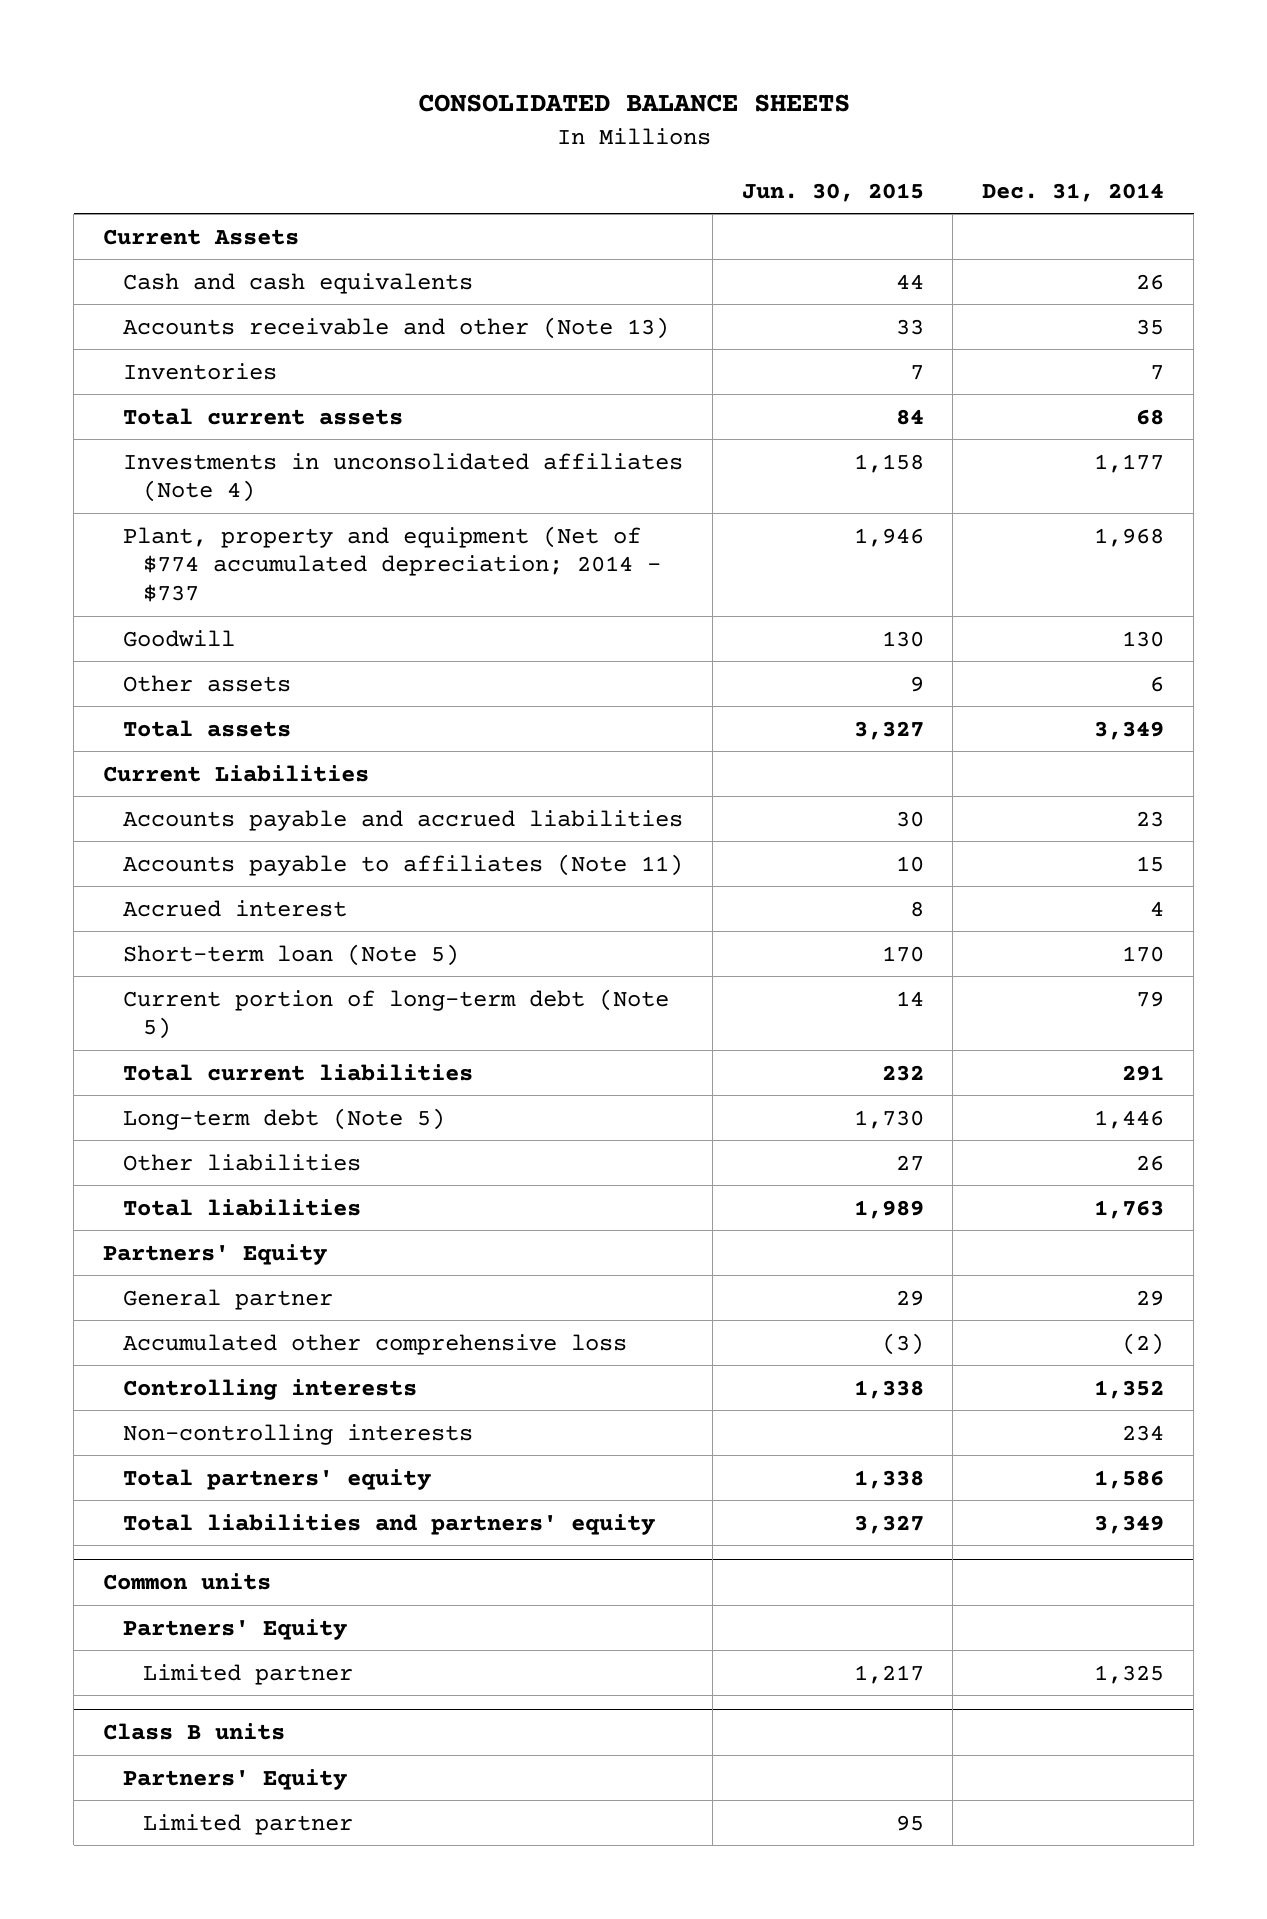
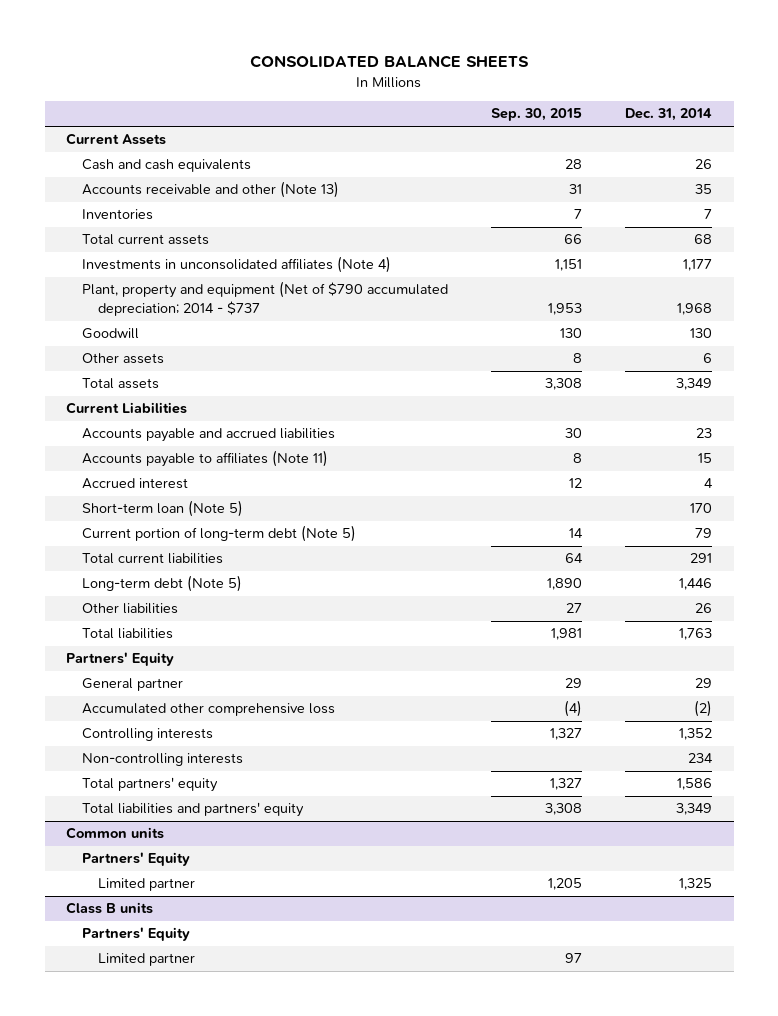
[741,182,924,202] Jun. 30, 2015 -> none
none -> [491,108,583,122] Sep. 30, 2015
[123,525,662,603] Plant, property and equipment (Net of $774 accumulated depreciation; 2014 - $737 -> [82,281,449,317] Plant, property and equipment (Net of $790 accumulated depreciation; 2014 - $737

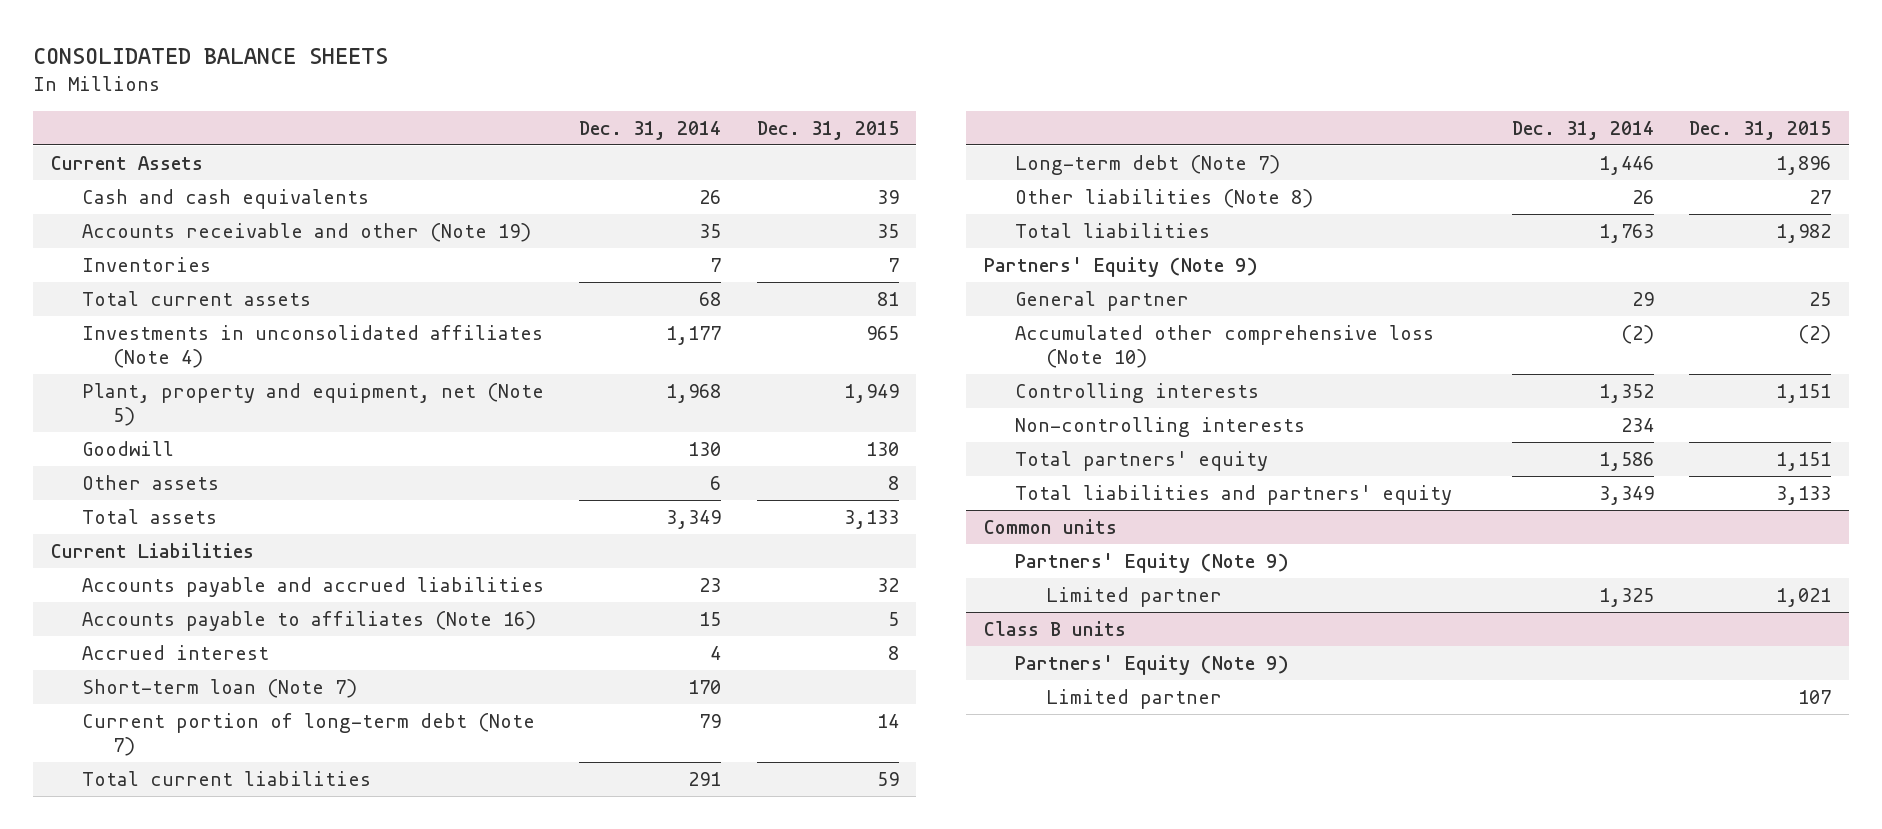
[491,108,583,122] Sep. 30, 2015 -> none
none -> [756,120,899,140] Dec. 31, 2015
[82,181,340,199] Accounts receivable and other (Note 13) -> [82,222,532,242] Accounts receivable and other (Note 19)
[82,281,449,317] Plant, property and equipment (Net of $790 accumulated depreciation; 2014 - $737 -> [82,382,545,427] Plant, property and equipment, net (Note 5)
[82,450,329,468] Accounts payable to affiliates (Note 11) -> [82,610,537,631] Accounts payable to affiliates (Note 16)
[82,500,244,518] Short-term loan (Note 5) -> [82,678,358,698] Short-term loan (Note 7)
[82,525,357,543] Current portion of long-term debt (Note 5) -> [82,712,536,757] Current portion of long-term debt (Note 7)
[82,575,243,593] Long-term debt (Note 5) -> [1014,154,1280,175] Long-term debt (Note 7)
[82,603,179,615] Other liabilities -> [1014,188,1313,208] Other liabilities (Note 8)
[66,652,175,667] Partners' Equity -> [983,256,1258,277] Partners' Equity (Note 9)
[82,703,336,717] Accumulated other comprehensive loss -> [1014,324,1434,369] Accumulated other comprehensive loss (Note 10)
[82,852,191,867] Partners' Equity -> [1014,552,1289,573] Partners' Equity (Note 9)
[82,927,191,942] Partners' Equity -> [1014,654,1289,675] Partners' Equity (Note 9)

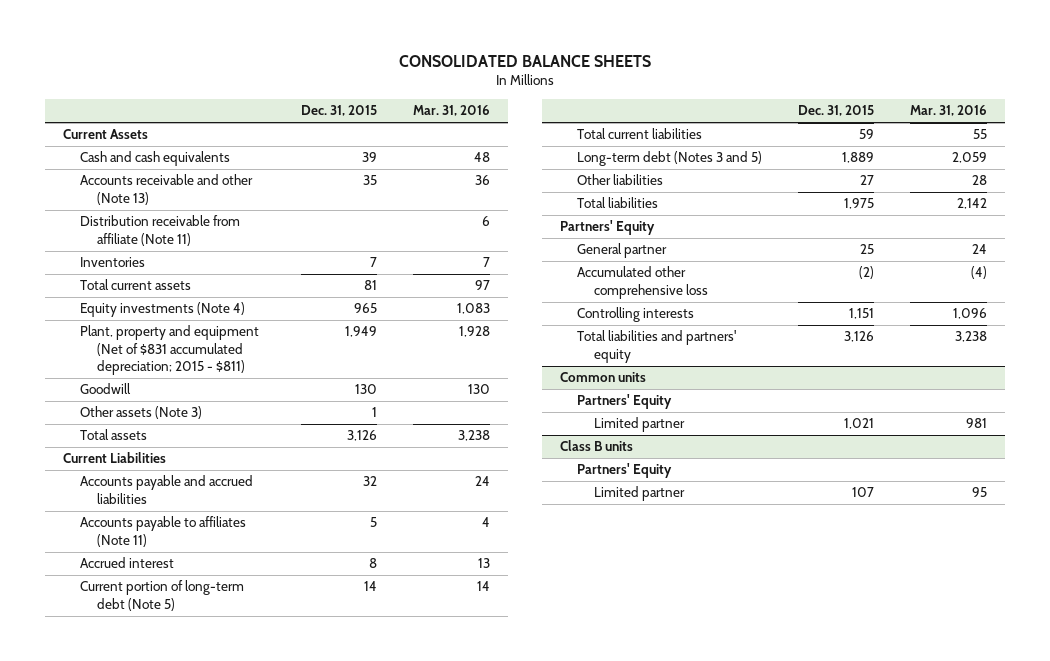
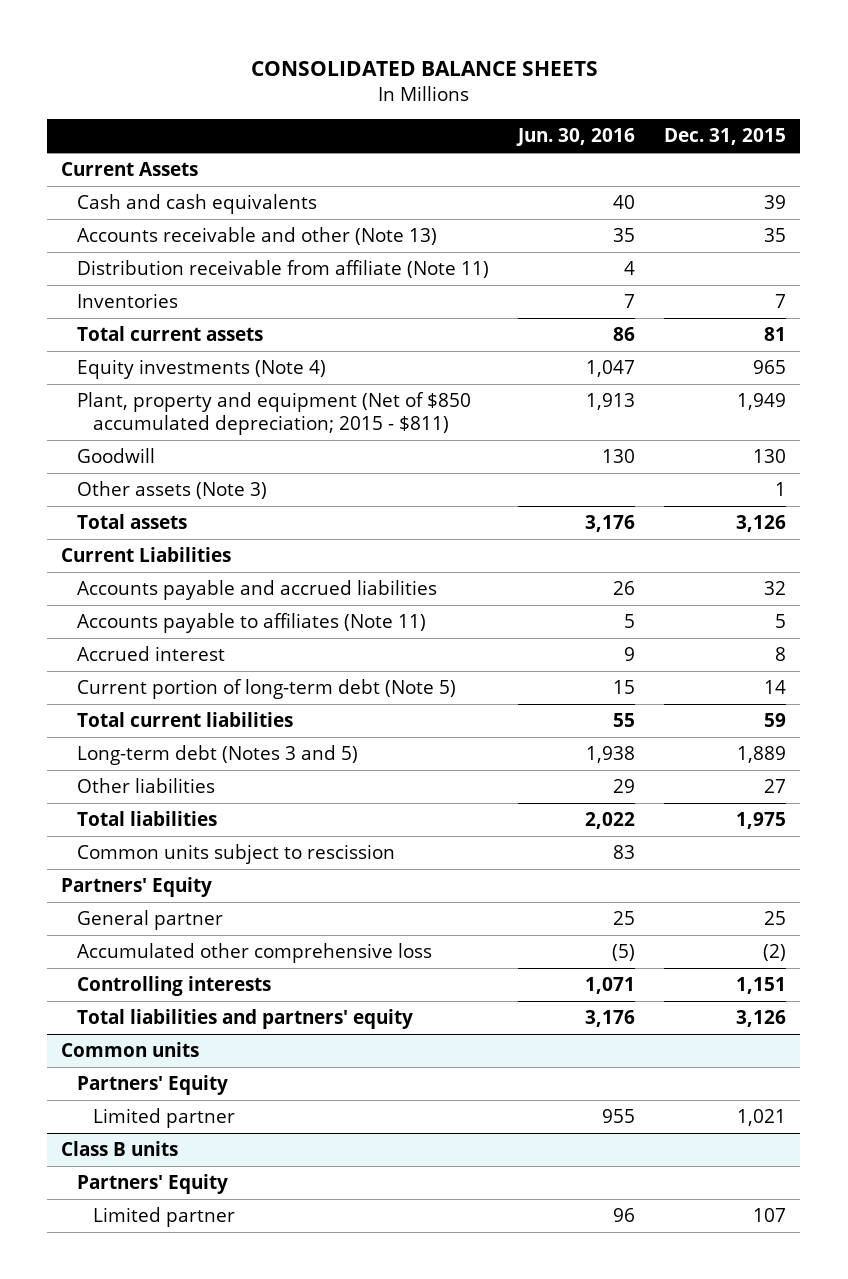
[413,105,491,117] Mar. 31, 2016 -> none
none -> [516,128,636,147] Jun. 30, 2016
[79,325,259,375] Plant, property and equipment (Net of $831 accumulated depreciation; 2015 - $811) -> [77,392,472,436] Plant, property and equipment (Net of $850 accumulated depreciation; 2015 - $811)
none -> [77,844,396,865] Common units subject to rescission

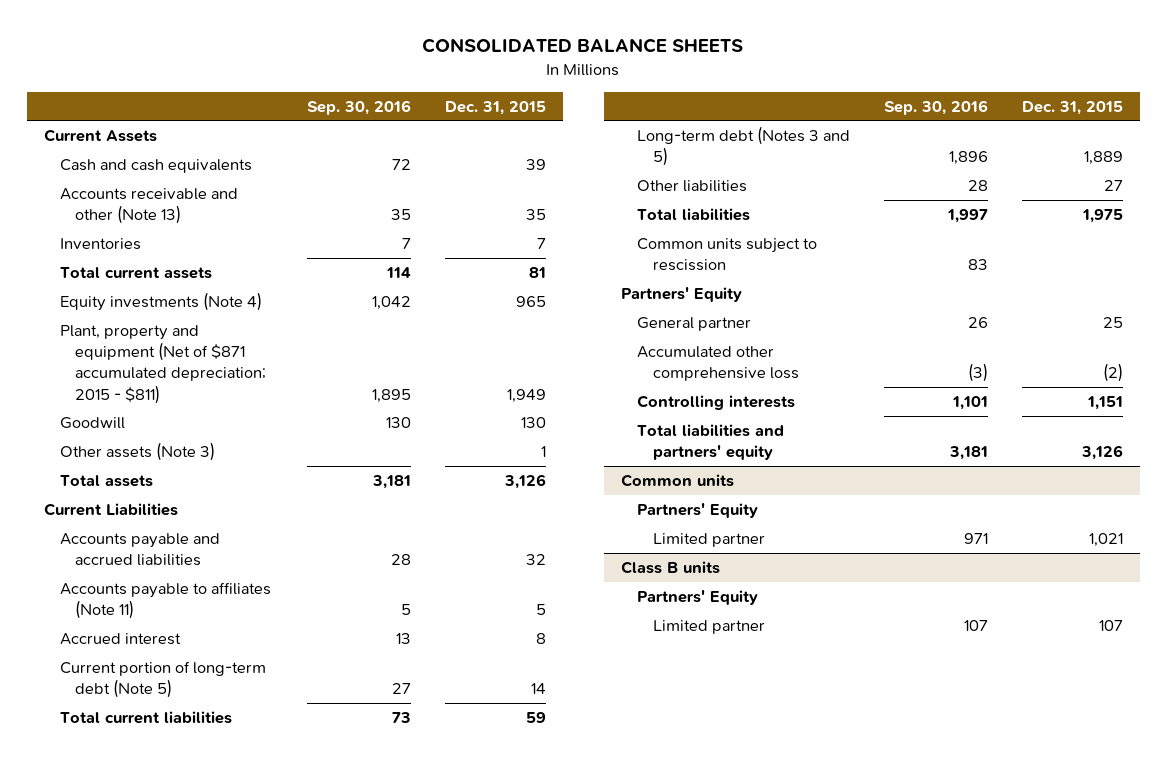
[516,128,636,147] Jun. 30, 2016 -> none
none -> [306,99,411,115] Sep. 30, 2016
[77,260,490,279] Distribution receivable from affiliate (Note 11) -> none
[77,392,472,436] Plant, property and equipment (Net of $850 accumulated depreciation; 2015 - $811) -> [59,324,267,404] Plant, property and equipment (Net of $871 accumulated depreciation; 2015 - $811)

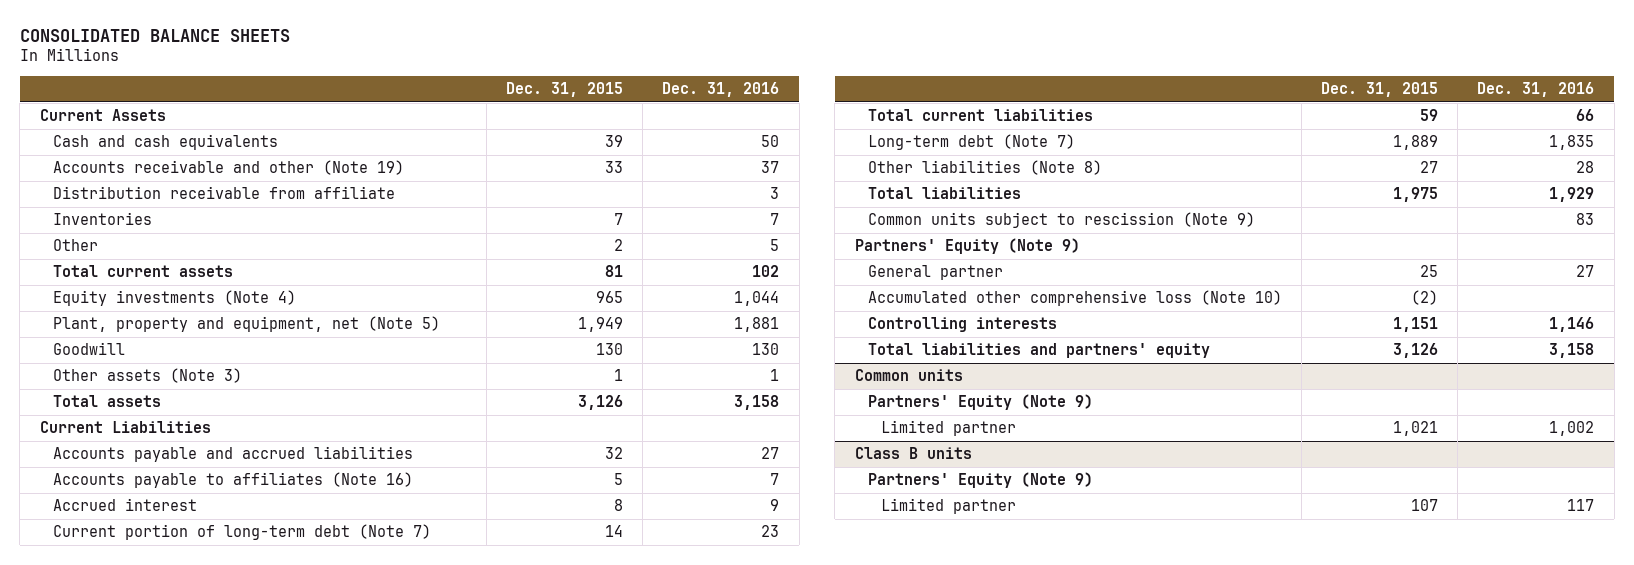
[306,99,411,115] Sep. 30, 2016 -> none
none -> [662,81,780,97] Dec. 31, 2016
[59,187,238,225] Accounts receivable and other (Note 13) -> [52,160,404,176] Accounts receivable and other (Note 19)
[525,209,546,221] 35 -> [605,161,624,174] 33
none -> [52,186,395,200] Distribution receivable from affiliate
none -> [52,239,98,252] Other
[59,324,267,404] Plant, property and equipment (Net of $871 accumulated depreciation; 2015 - $811) -> [52,316,440,333] Plant, property and equipment, net (Note 5)
[59,581,271,620] Accounts payable to affiliates (Note 11) -> [52,472,413,489] Accounts payable to affiliates (Note 16)
[59,660,266,699] Current portion of long-term debt (Note 5) -> [52,524,431,541] Current portion of long-term debt (Note 7)
[637,125,851,167] Long-term debt (Notes 3 and 5) -> [867,134,1075,151] Long-term debt (Note 7)
[637,179,748,192] Other liabilities -> [867,160,1102,176] Other liabilities (Note 8)
[637,237,818,272] Common units subject to rescission -> [867,212,1255,229] Common units subject to rescission (Note 9)
[621,286,743,302] Partners' Equity -> [854,238,1080,255] Partners' Equity (Note 9)
[637,345,799,382] Accumulated other comprehensive loss -> [867,290,1282,307] Accumulated other comprehensive loss (Note 10)
[637,502,759,518] Partners' Equity -> [867,394,1093,411] Partners' Equity (Note 9)
[637,589,759,605] Partners' Equity -> [867,472,1093,489] Partners' Equity (Note 9)

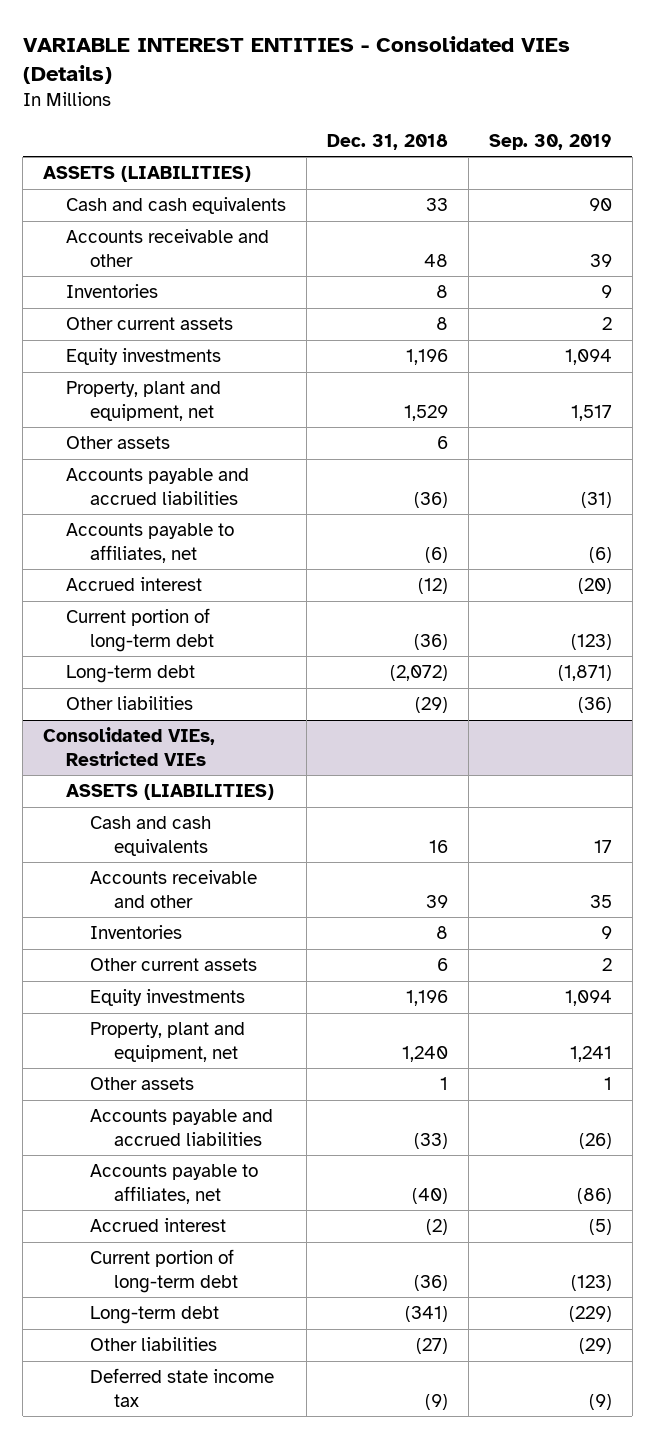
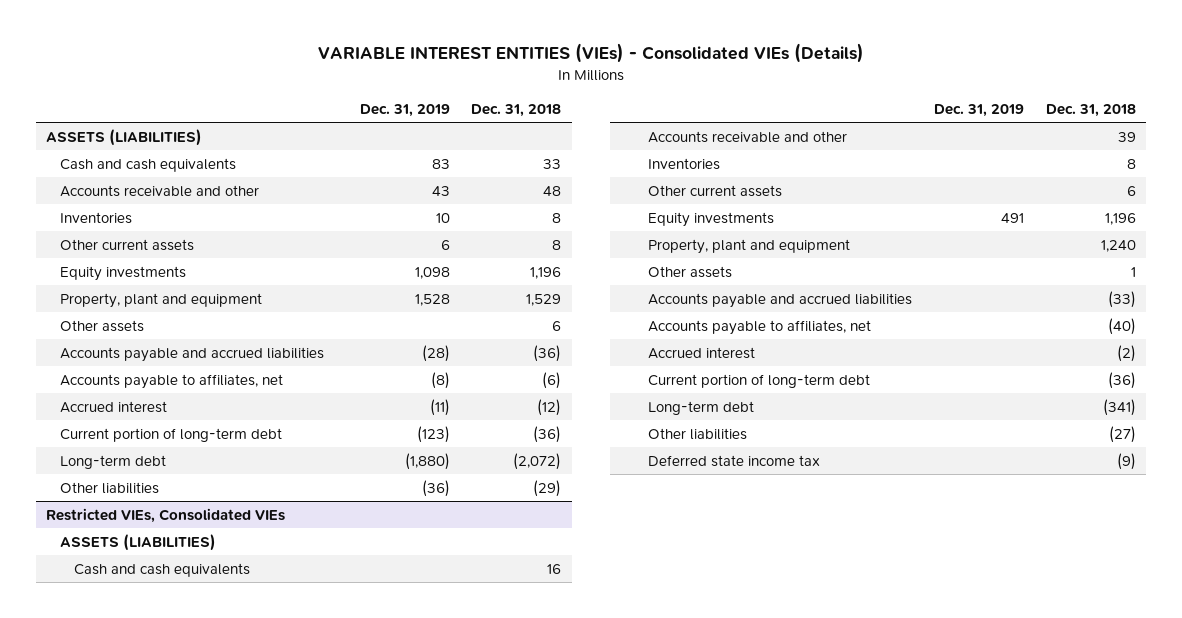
[22,35,570,84] VARIABLE INTEREST ENTITIES - Consolidated VIEs (Details) -> [317,43,864,64] VARIABLE INTEREST ENTITIES (VIEs) - Consolidated VIEs (Details)
[489,134,613,151] Sep. 30, 2019 -> none
none -> [359,103,450,117] Dec. 31, 2019
[66,381,222,421] Property, plant and equipment, net -> [60,292,263,308] Property, plant and equipment
[42,727,215,766] Consolidated VIEs, Restricted VIEs -> [46,507,286,523] Restricted VIEs, Consolidated VIEs
[90,1022,246,1062] Property, plant and equipment, net -> [648,238,851,254] Property, plant and equipment

